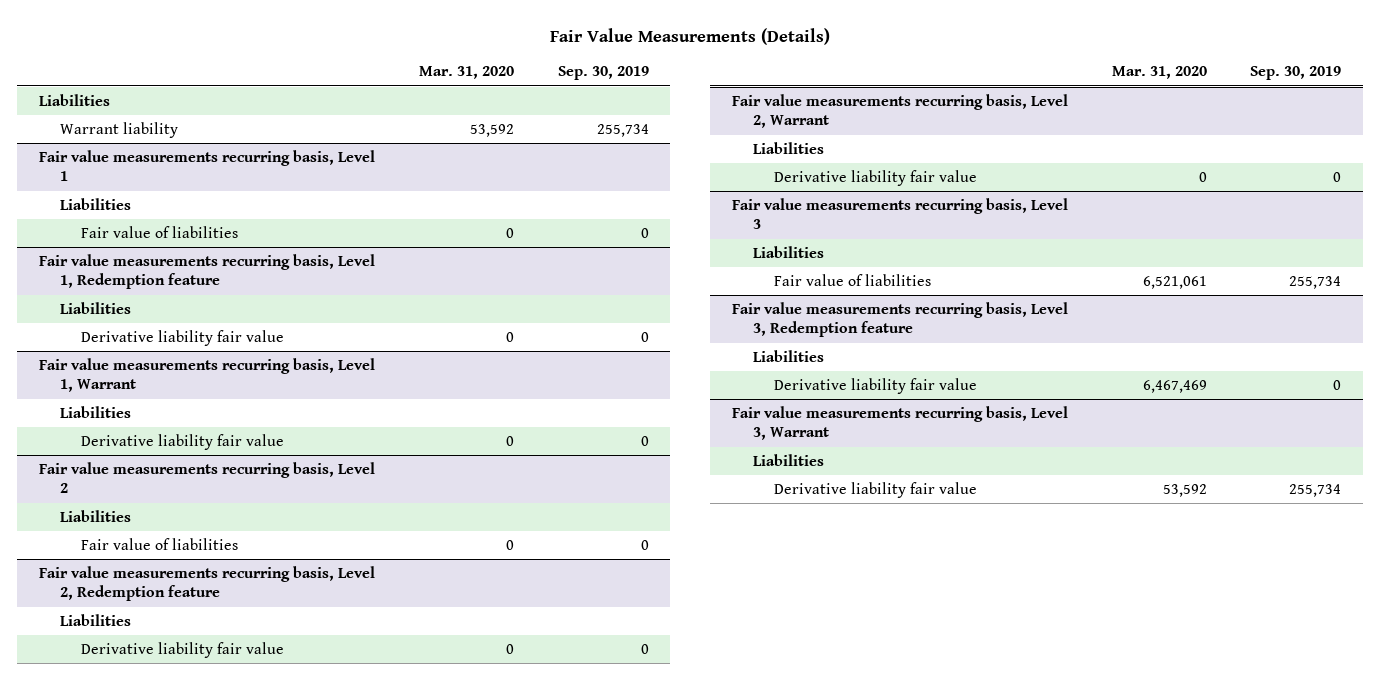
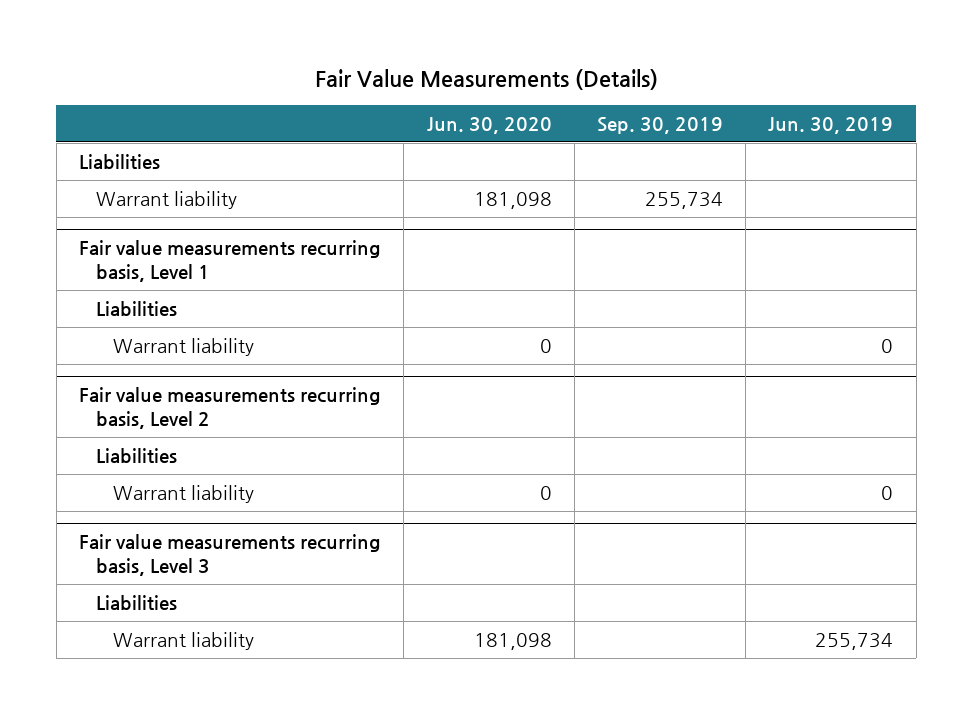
[418,66,514,80] Mar. 31, 2020 -> none
none -> [426,116,552,134] Jun. 30, 2020
none -> [768,116,894,134] Jun. 30, 2019
[81,226,239,239] Fair value of liabilities -> none
[39,254,376,290] Fair value measurements recurring basis, Level 1, Redemption feature -> none
[60,302,132,315] Liabilities -> none
[81,330,285,347] Derivative liability fair value -> none
[39,358,376,393] Fair value measurements recurring basis, Level 1, Warrant -> none
[60,406,132,419] Liabilities -> none
[81,434,285,451] Derivative liability fair value -> none
none -> [112,338,254,357] Warrant liability
[81,538,239,551] Fair value of liabilities -> none
[39,566,376,602] Fair value measurements recurring basis, Level 2, Redemption feature -> none
[60,614,132,627] Liabilities -> none
[81,642,285,659] Derivative liability fair value -> none
[731,94,1068,129] Fair value measurements recurring basis, Level 2, Warrant -> none
[752,142,824,155] Liabilities -> none
[773,170,977,187] Derivative liability fair value -> none
none -> [112,485,254,504] Warrant liability
[773,274,931,287] Fair value of liabilities -> none
[731,302,1068,338] Fair value measurements recurring basis, Level 3, Redemption feature -> none
[752,350,824,363] Liabilities -> none
[773,378,977,395] Derivative liability fair value -> none
[731,406,1068,441] Fair value measurements recurring basis, Level 3, Warrant -> none
[752,454,824,467] Liabilities -> none
[773,482,977,499] Derivative liability fair value -> none
none -> [112,632,254,651] Warrant liability

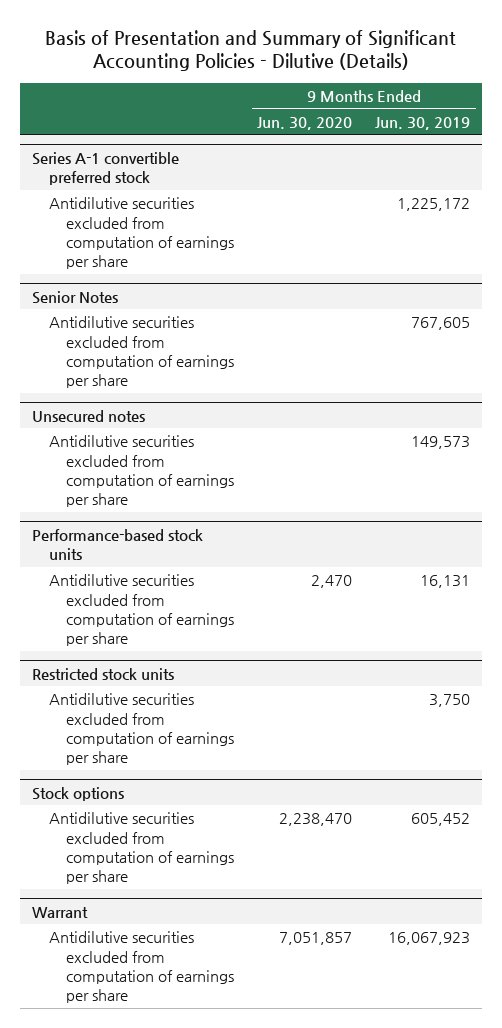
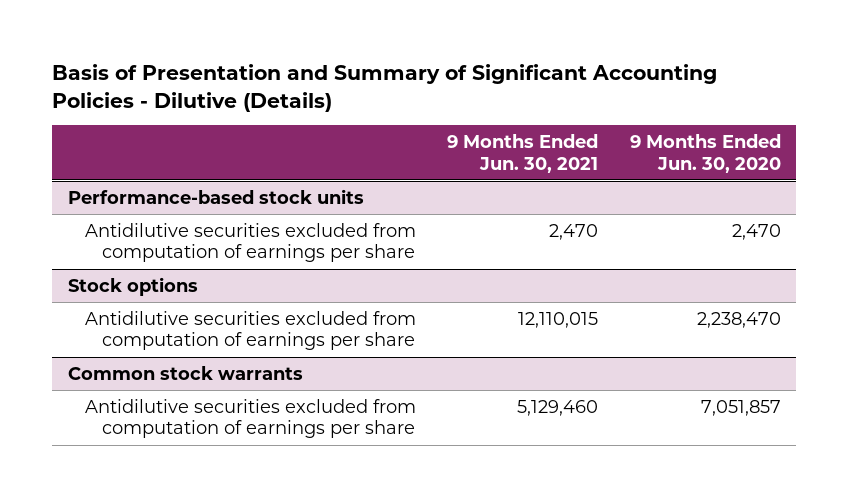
[375,116,471,130] Jun. 30, 2019 -> none
none -> [447,134,599,173] 9 Months Ended Jun. 30, 2021
[31,151,179,186] Series A-1 convertible preferred stock -> none
[48,197,235,270] Antidilutive securities excluded from computation of earnings per share -> none
[31,290,118,304] Senior Notes -> none
[48,316,235,389] Antidilutive securities excluded from computation of earnings per share -> none
[31,409,145,422] Unsecured notes -> none
[48,435,235,508] Antidilutive securities excluded from computation of earnings per share -> none
[31,667,174,680] Restricted stock units -> none
[48,693,235,766] Antidilutive securities excluded from computation of earnings per share -> none
[31,906,88,918] Warrant -> [67,365,303,380] Common stock warrants

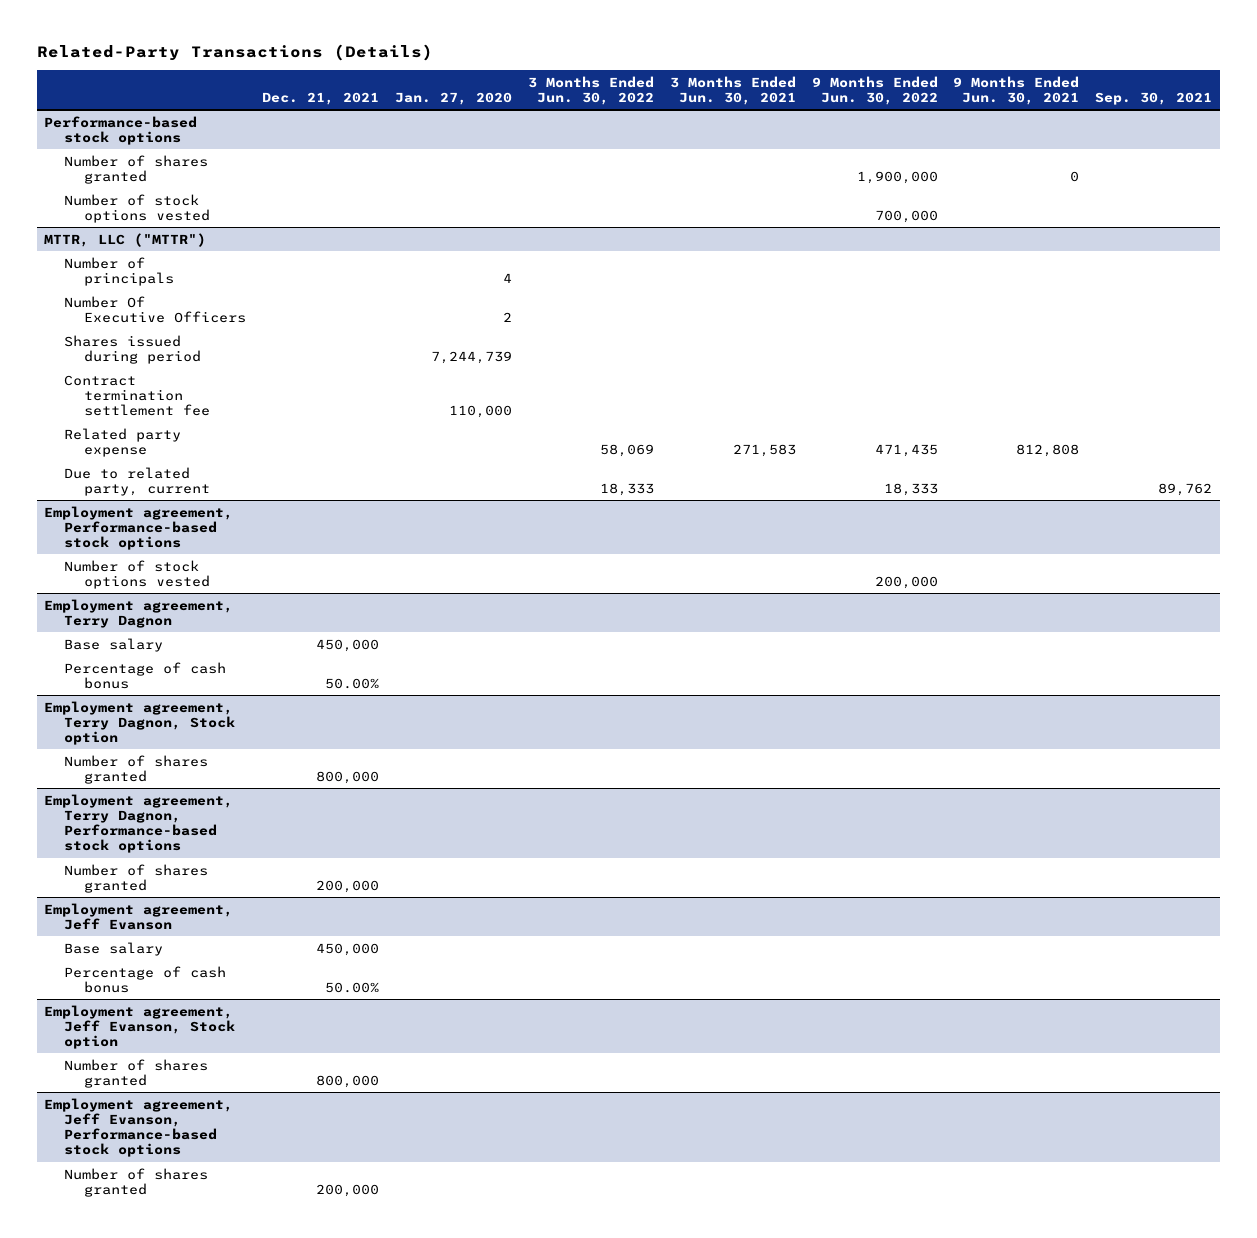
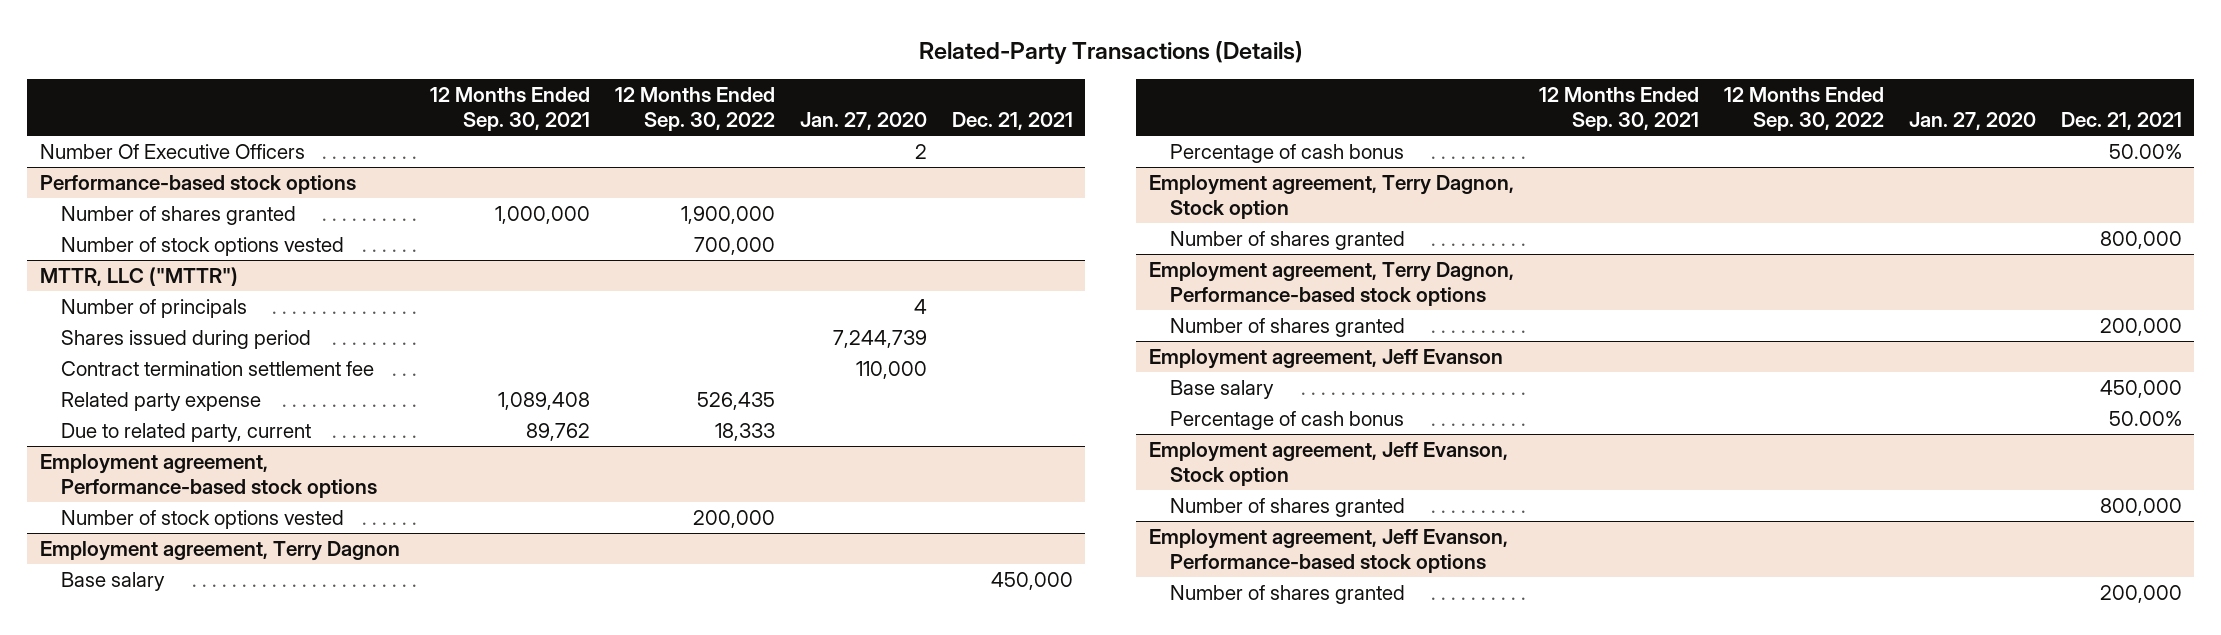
[527,75,654,105] 3 Months Ended Jun. 30, 2022 -> none
[669,75,796,105] 3 Months Ended Jun. 30, 2021 -> none
[811,75,938,105] 9 Months Ended Jun. 30, 2022 -> none
[953,75,1080,105] 9 Months Ended Jun. 30, 2021 -> none
[1095,91,1213,105] Sep. 30, 2021 -> none
none -> [429,87,590,132] 12 Months Ended Sep. 30, 2021
none -> [614,87,775,132] 12 Months Ended Sep. 30, 2022
none -> [39,143,305,159] Number Of Executive Officers
[64,295,247,323] Number Of Executive Officers -> none

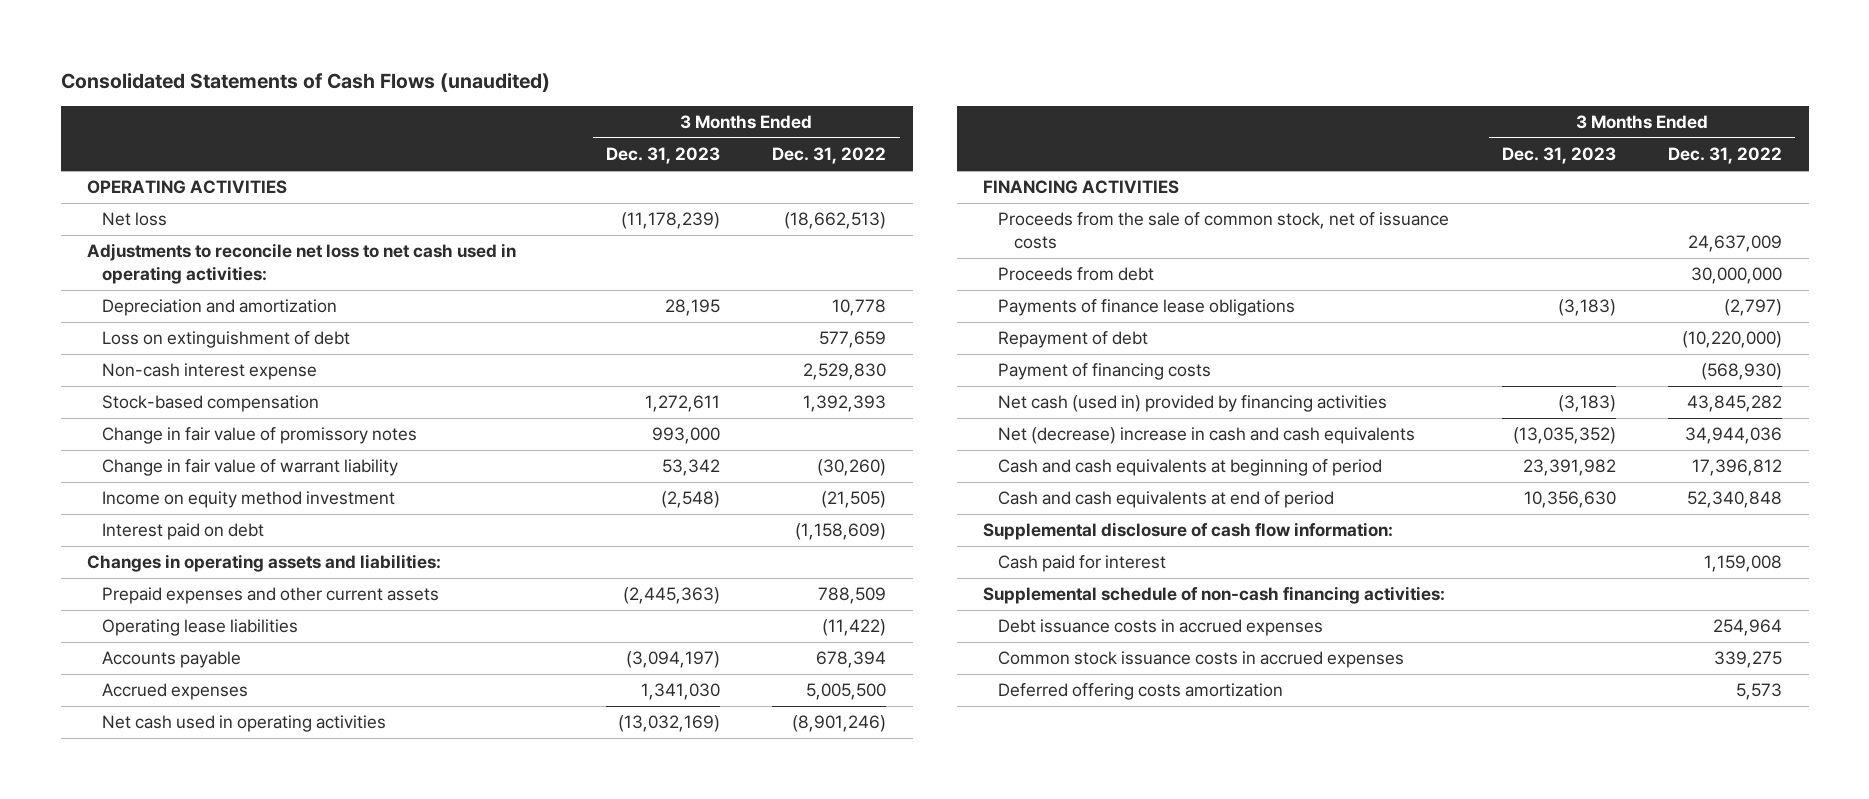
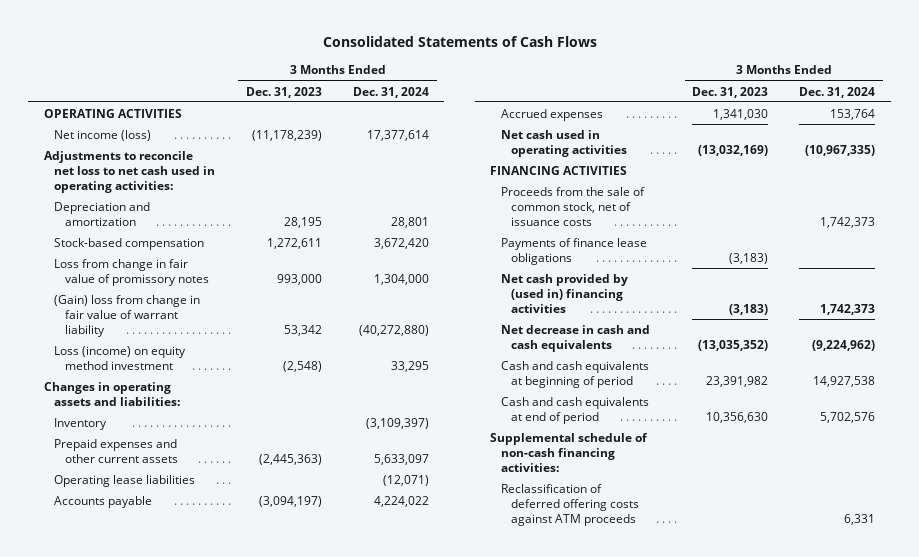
[60,72,550,92] Consolidated Statements of Cash Flows (unaudited) -> [322,36,597,48] Consolidated Statements of Cash Flows
[772,147,887,165] Dec. 31, 2022 -> none
none -> [353,86,430,98] Dec. 31, 2024
[102,212,168,227] Net loss -> [54,129,152,141] Net income (loss)
[102,331,351,349] Loss on extinguishment of debt -> none
[102,363,318,381] Non-cash interest expense -> none
[102,523,265,541] Interest paid on debt -> none
[102,427,418,445] Change in fair value of promissory notes -> [54,258,209,286] Loss from change in fair value of promissory notes
[102,459,399,477] Change in fair value of warrant liability -> [54,294,201,337] (Gain) loss from change in fair value of warrant liability
[102,491,396,509] Income on equity method investment -> [54,345,187,370] Loss (income) on equity method investment
none -> [54,417,108,430] Inventory
[998,267,1155,282] Proceeds from debt -> none
[998,331,1149,349] Repayment of debt -> none
[998,363,1212,381] Payment of financing costs -> none
[998,395,1388,413] Net cash (used in) provided by financing activities -> [500,273,628,313] Net cash provided by (used in) financing activities
[998,427,1416,445] Net (decrease) increase in cash and cash equivalents -> [500,324,650,352] Net decrease in cash and cash equivalents
[982,522,1393,541] Supplemental disclosure of cash flow information: -> none
[998,555,1167,573] Cash paid for interest -> none
[998,619,1324,637] Debt issuance costs in accrued expenses -> none
[998,651,1405,669] Common stock issuance costs in accrued expenses -> none
[998,683,1284,701] Deferred offering costs amortization -> none
none -> [500,483,639,526] Reclassification of deferred offering costs against ATM proceeds

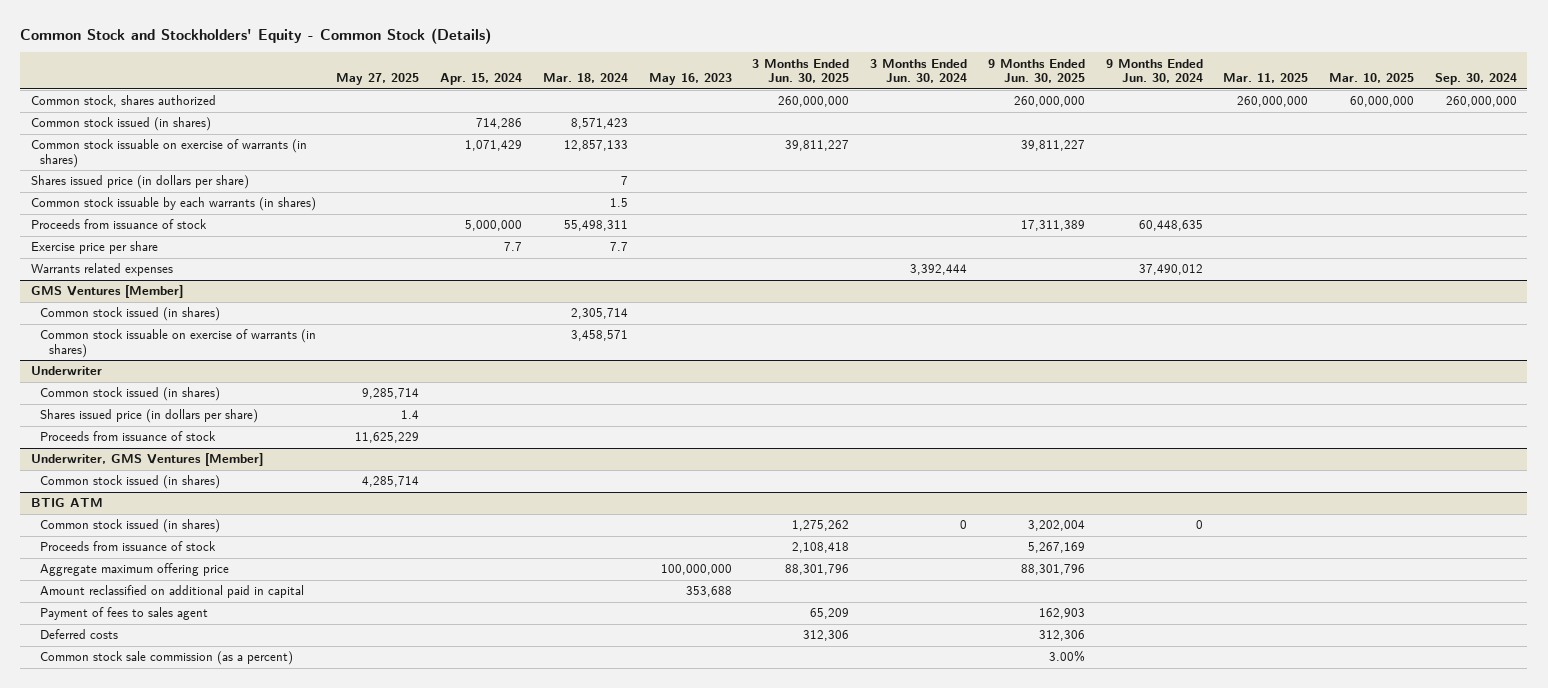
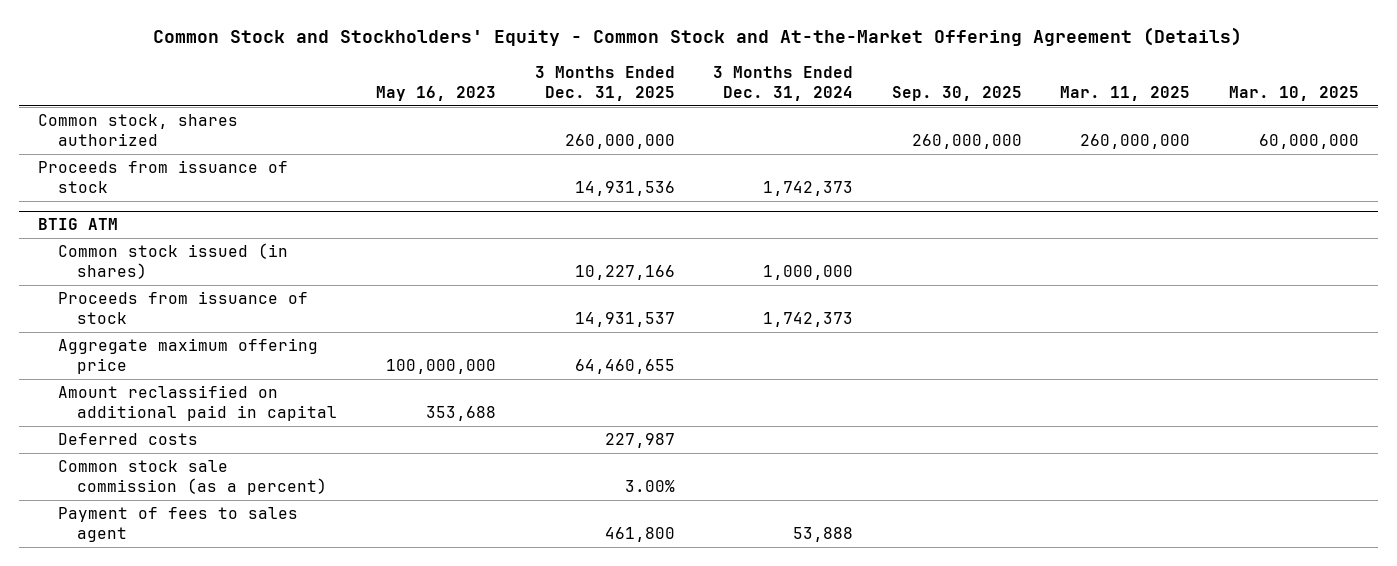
[20,27,492,44] Common Stock and Stockholders' Equity - Common Stock (Details) -> [153,27,1243,47] Common Stock and Stockholders' Equity - Common Stock and At-the-Market Offering Agreement (Details)
[336,73,420,86] May 27, 2025 -> none
[440,73,523,86] Apr. 15, 2024 -> none
[542,73,628,84] Mar. 18, 2024 -> none
[752,58,850,84] 3 Months Ended Jun. 30, 2025 -> none
[870,58,968,84] 3 Months Ended Jun. 30, 2024 -> none
[987,58,1085,84] 9 Months Ended Jun. 30, 2025 -> none
[1105,58,1203,84] 9 Months Ended Jun. 30, 2024 -> none
[1434,73,1517,86] Sep. 30, 2024 -> none
none -> [534,65,675,102] 3 Months Ended Dec. 31, 2025
none -> [713,65,854,102] 3 Months Ended Dec. 31, 2024
none -> [891,86,1022,102] Sep. 30, 2025
[30,117,211,132] Common stock issued (in shares) -> none
[30,139,307,168] Common stock issuable on exercise of warrants (in shares) -> none
[30,175,249,190] Shares issued price (in dollars per share) -> none
[30,197,316,212] Common stock issuable by each warrants (in shares) -> none
[30,241,158,255] Exercise price per share -> none
[30,263,173,277] Warrants related expenses -> none
[30,285,183,299] GMS Ventures [Member] -> none
[39,307,220,322] Common stock issued (in shares) -> none
[39,329,316,358] Common stock issuable on exercise of warrants (in shares) -> none
[30,366,102,376] Underwriter -> none
[39,387,220,402] Common stock issued (in shares) -> none
[39,409,258,424] Shares issued price (in dollars per share) -> none
[39,431,216,442] Proceeds from issuance of stock -> none
[30,453,263,467] Underwriter, GMS Ventures [Member] -> none
[39,475,220,490] Common stock issued (in shares) -> none
[39,607,208,621] Payment of fees to sales agent -> [57,507,298,543] Payment of fees to sales agent

